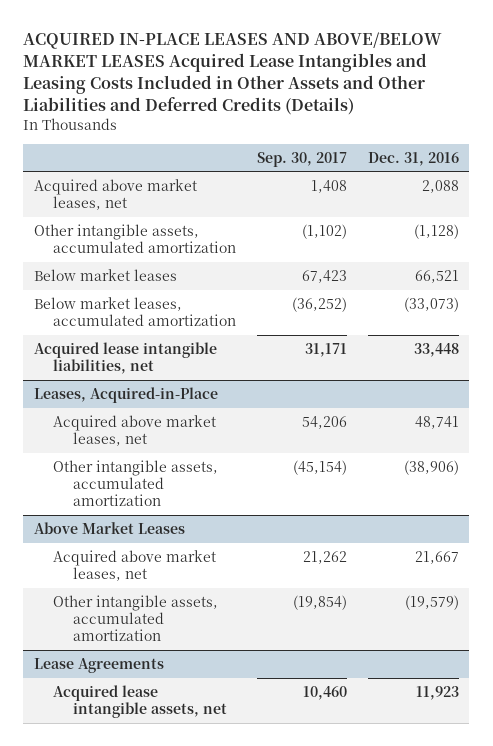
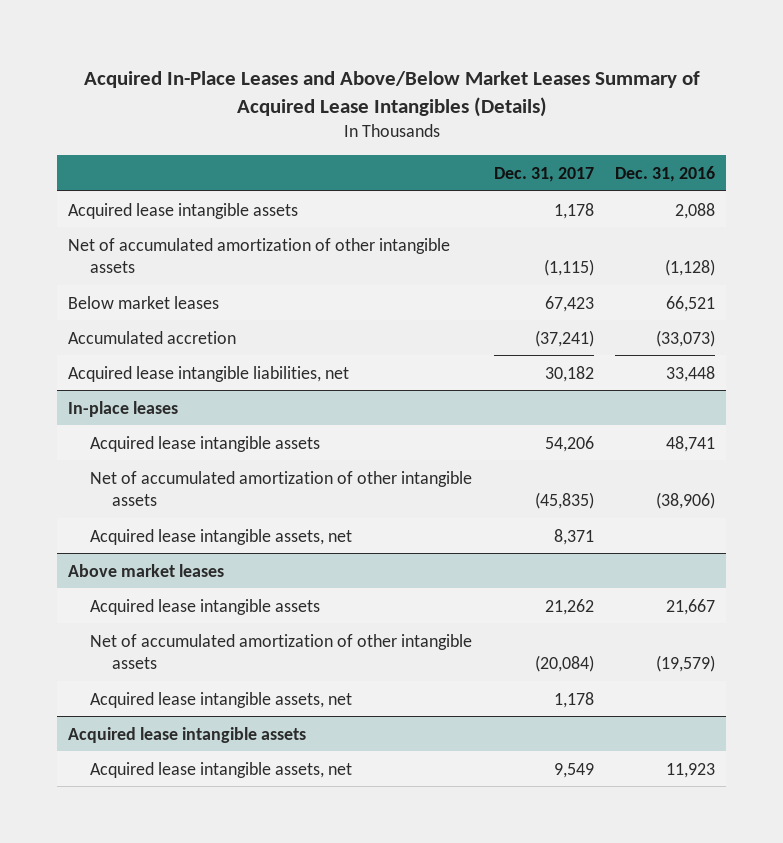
[23,32,443,115] ACQUIRED IN-PLACE LEASES AND ABOVE/BELOW MARKET LEASES Acquired Lease Intangibles and Leasing Costs Included in Other Assets and Other Liabilities and Deferred Credits (Details) -> [83,71,700,118] Acquired In-Place Leases and Above/Below Market Leases Summary of Acquired Lease Intangibles (Details)
[256,151,347,167] Sep. 30, 2017 -> none
none -> [493,166,594,182] Dec. 31, 2017
[33,178,197,211] Acquired above market leases, net -> [68,202,299,219] Acquired lease intangible assets
[33,223,237,254] Other intangible assets, accumulated amortization -> [68,237,451,273] Net of accumulated amortization of other intangible assets
[33,296,237,327] Below market leases, accumulated amortization -> [68,330,237,344] Accumulated accretion
[33,386,218,403] Leases, Acquired-in-Place -> [68,400,179,417] In-place leases
[53,414,217,447] Acquired above market leases, net -> [90,435,321,452] Acquired lease intangible assets
[53,459,219,507] Other intangible assets, accumulated amortization -> [90,470,473,506] Net of accumulated amortization of other intangible assets
none -> [90,528,353,545] Acquired lease intangible assets, net
[33,521,185,534] Above Market Leases -> [68,563,225,577] Above market leases
[53,549,217,582] Acquired above market leases, net -> [90,598,321,615] Acquired lease intangible assets
[53,594,219,642] Other intangible assets, accumulated amortization -> [90,633,473,669] Net of accumulated amortization of other intangible assets
none -> [90,691,353,708] Acquired lease intangible assets, net
[33,657,164,673] Lease Agreements -> [68,726,307,743] Acquired lease intangible assets

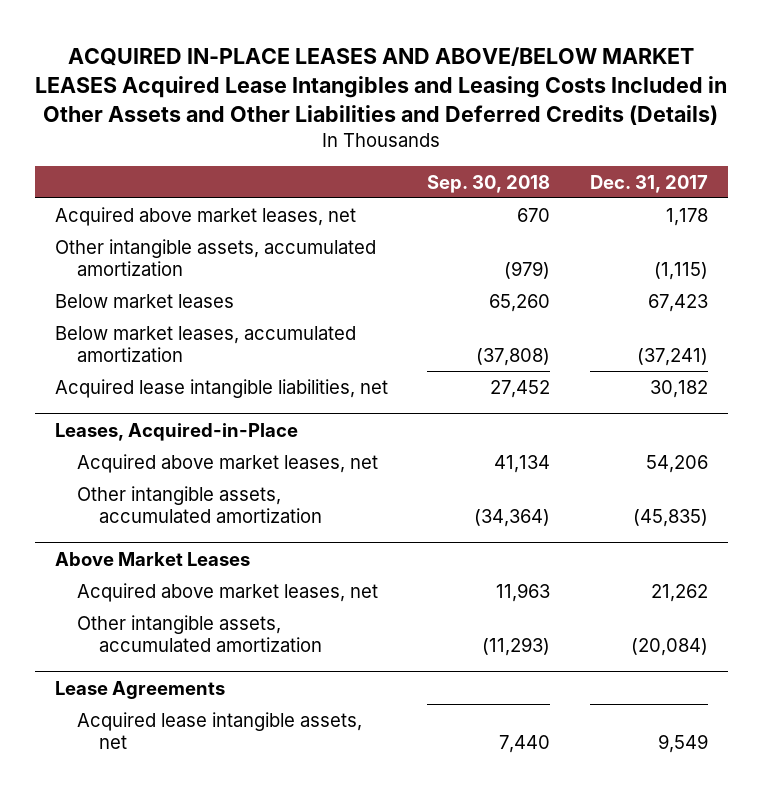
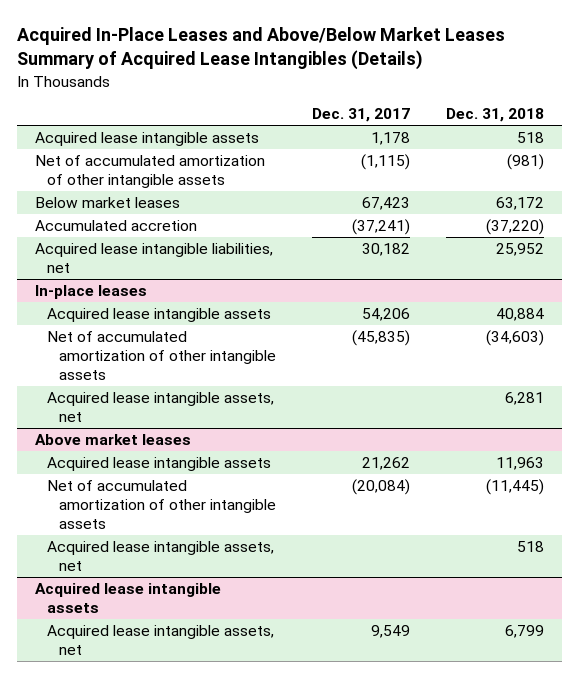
[35,47,728,126] ACQUIRED IN-PLACE LEASES AND ABOVE/BELOW MARKET LEASES Acquired Lease Intangibles and Leasing Costs Included in Other Assets and Other Liabilities and Deferred Credits (Details) -> [16,27,505,71] Acquired In-Place Leases and Above/Below Market Leases Summary of Acquired Lease Intangibles (Details)
[427,174,551,193] Sep. 30, 2018 -> none
none -> [445,108,544,123] Dec. 31, 2018
[55,206,357,226] Acquired above market leases, net -> [34,132,259,147] Acquired lease intangible assets
[55,238,377,276] Other intangible assets, accumulated amortization -> [34,155,265,188] Net of accumulated amortization of other intangible assets
[55,325,357,362] Below market leases, accumulated amortization -> [34,220,197,232] Accumulated accretion
[55,422,299,441] Leases, Acquired-in-Place -> [34,285,147,300] In-place leases
[77,453,379,473] Acquired above market leases, net -> [46,308,271,323] Acquired lease intangible assets
[77,485,323,523] Other intangible assets, accumulated amortization -> [46,331,276,380] Net of accumulated amortization of other intangible assets
none -> [46,392,274,422] Acquired lease intangible assets, net
[55,551,251,566] Above Market Leases -> [34,434,191,446] Above market leases
[77,582,379,602] Acquired above market leases, net -> [46,457,271,472] Acquired lease intangible assets
[77,614,323,652] Other intangible assets, accumulated amortization -> [46,480,276,529] Net of accumulated amortization of other intangible assets
none -> [46,541,274,571] Acquired lease intangible assets, net
[55,680,226,699] Lease Agreements -> [34,583,221,613] Acquired lease intangible assets

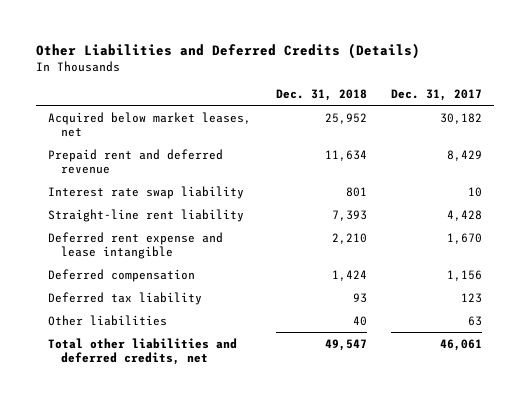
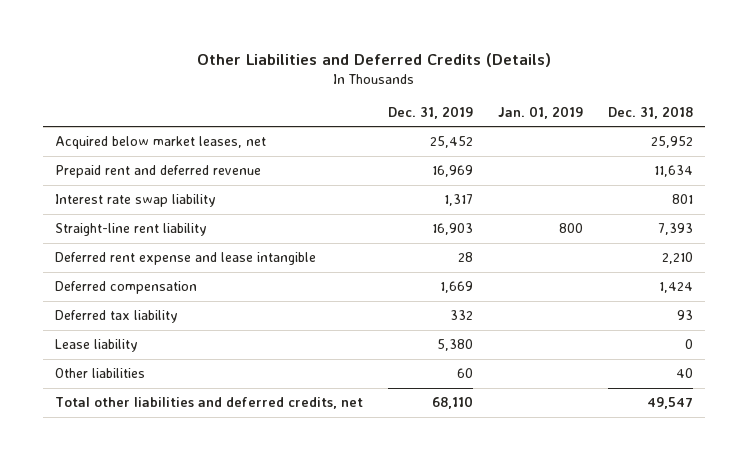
[390,89,482,102] Dec. 31, 2017 -> none
none -> [387,106,473,120] Dec. 31, 2019
none -> [497,106,583,120] Jan. 01, 2019
none -> [55,339,139,353] Lease liability

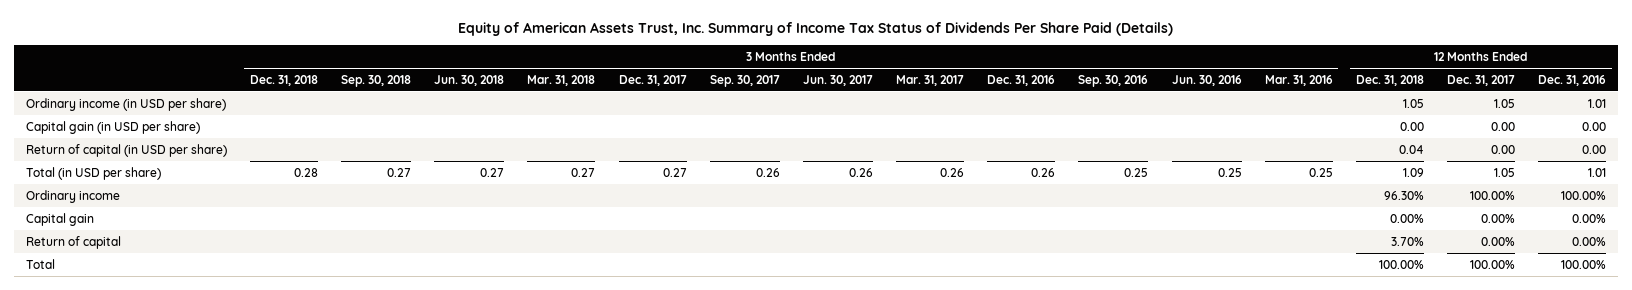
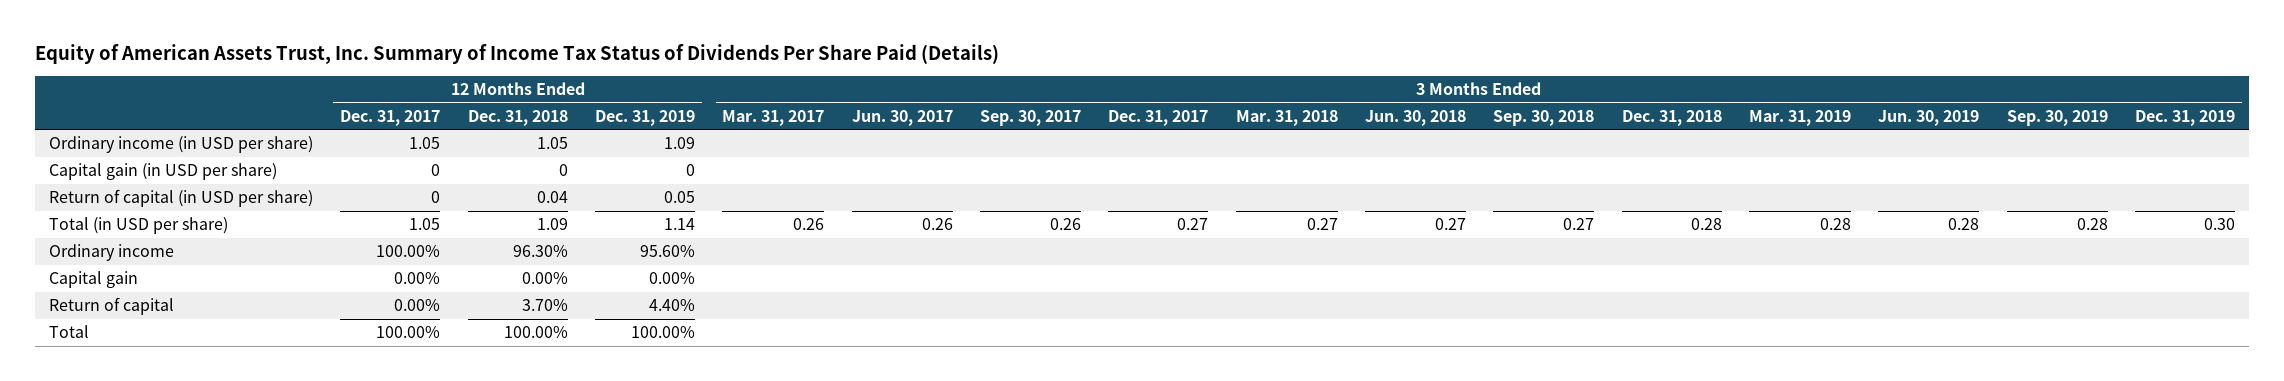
[987,74,1056,86] Dec. 31, 2016 -> none
[1078,74,1149,87] Sep. 30, 2016 -> none
[1171,74,1242,86] Jun. 30, 2016 -> none
[1264,74,1333,86] Mar. 31, 2016 -> none
[1538,74,1607,86] Dec. 31, 2016 -> none
none -> [594,109,695,126] Dec. 31, 2019
none -> [1749,109,1852,126] Mar. 31, 2019
none -> [1878,109,1980,126] Jun. 30, 2019
none -> [2006,109,2108,126] Sep. 30, 2019
none -> [2135,109,2236,126] Dec. 31, 2019
[1399,121,1424,131] 0.00 -> [558,164,568,177] 0
[1491,121,1516,131] 0.00 -> [431,164,441,177] 0
[1491,144,1516,154] 0.00 -> [431,191,441,204] 0

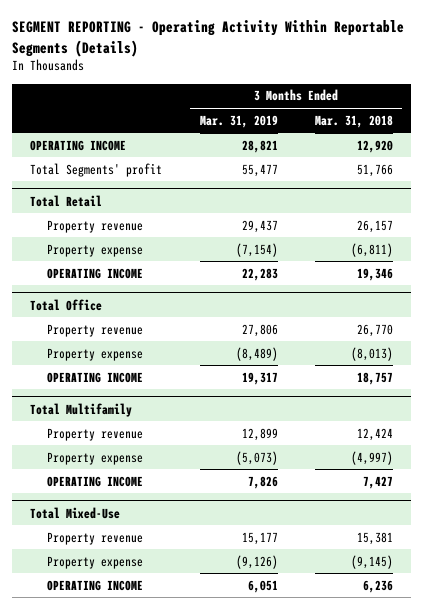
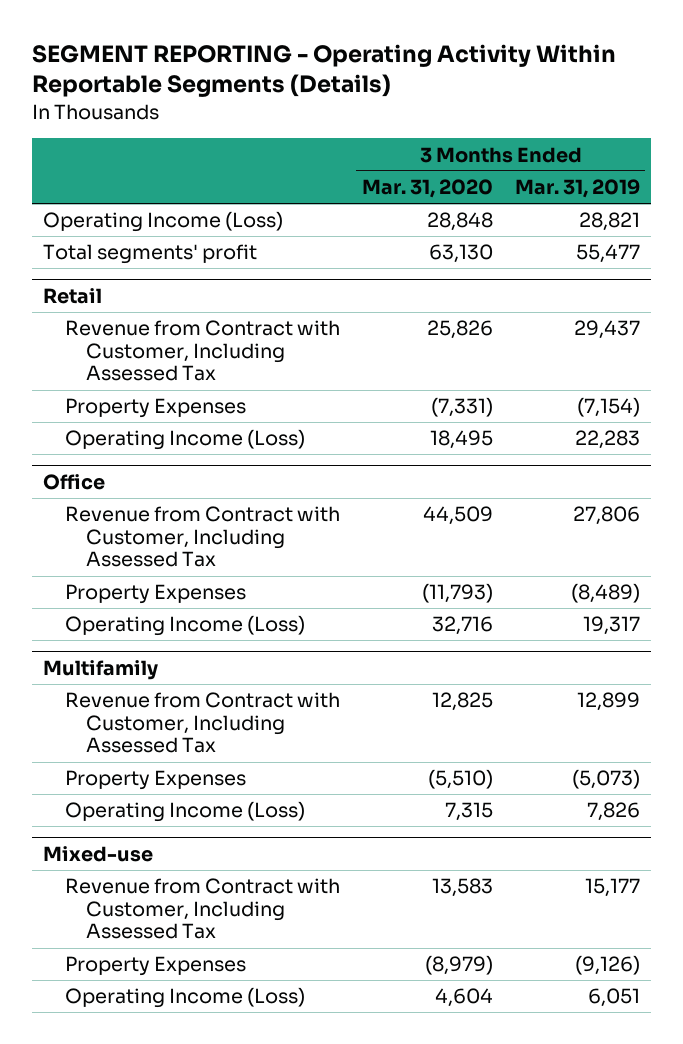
[314,114,393,128] Mar. 31, 2018 -> none
none -> [361,178,493,198] Mar. 31, 2020
[30,139,127,151] OPERATING INCOME -> [42,211,283,233] Operating Income (Loss)
[30,162,163,177] Total Segments' profit -> [42,244,257,265] Total segments' profit
[30,194,103,207] Total Retail -> [42,287,102,304] Retail
[47,219,144,233] Property revenue -> [64,320,340,382] Revenue from Contract with Customer, Including Assessed Tax
[47,243,144,257] Property expense -> [64,398,246,419] Property Expenses
[47,267,144,279] OPERATING INCOME -> [64,429,305,451] Operating Income (Loss)
[30,298,103,311] Total Office -> [42,473,105,490] Office
[47,323,144,337] Property revenue -> [64,506,340,568] Revenue from Contract with Customer, Including Assessed Tax
[47,347,144,361] Property expense -> [64,584,246,605] Property Expenses
[47,371,144,383] OPERATING INCOME -> [64,615,305,637] Operating Income (Loss)
[30,402,133,417] Total Multifamily -> [42,659,158,680] Multifamily
[47,427,144,441] Property revenue -> [64,692,340,754] Revenue from Contract with Customer, Including Assessed Tax
[47,451,144,465] Property expense -> [64,770,246,791] Property Expenses
[47,475,144,487] OPERATING INCOME -> [64,801,305,823] Operating Income (Loss)
[30,506,121,519] Total Mixed-Use -> [42,845,153,862] Mixed-use
[47,531,144,545] Property revenue -> [64,878,340,940] Revenue from Contract with Customer, Including Assessed Tax
[47,555,144,569] Property expense -> [64,956,246,977] Property Expenses
[47,579,144,591] OPERATING INCOME -> [64,987,305,1009] Operating Income (Loss)

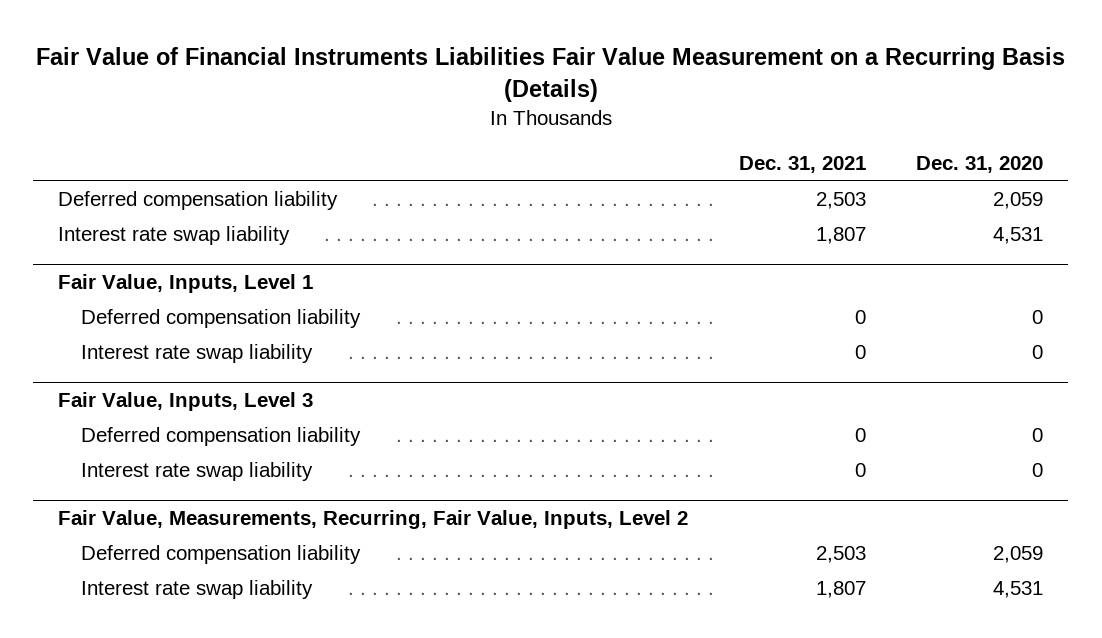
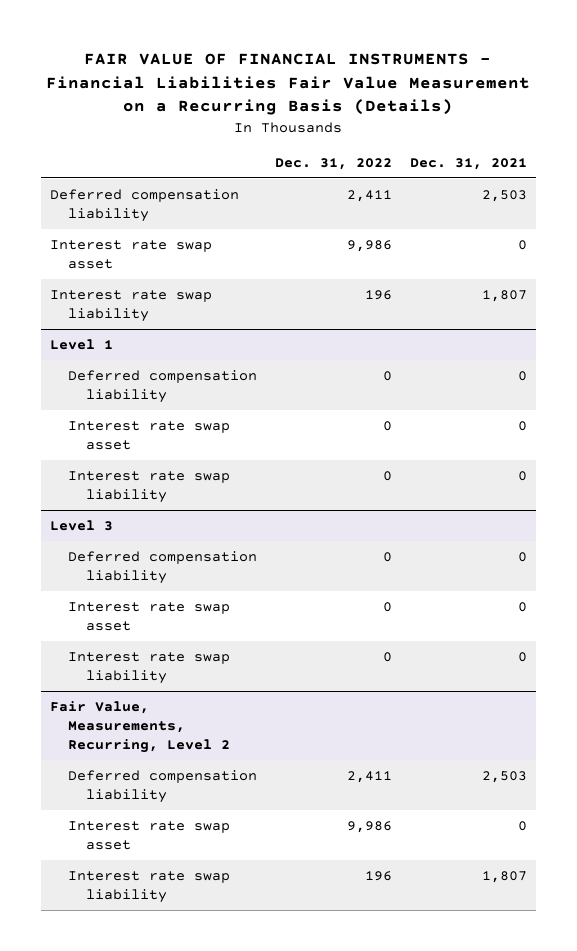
[35,46,1065,102] Fair Value of Financial Instruments Liabilities Fair Value Measurement on a Recurring Basis (Details) -> [46,53,531,116] FAIR VALUE OF FINANCIAL INSTRUMENTS - Financial Liabilities Fair Value Measurement on a Recurring Basis (Details)
[916,155,1044,173] Dec. 31, 2020 -> none
none -> [275,157,393,170] Dec. 31, 2022
none -> [49,239,212,270] Interest rate swap asset
[58,273,314,293] Fair Value, Inputs, Level 1 -> [49,338,113,350] Level 1
none -> [68,420,231,451] Interest rate swap asset
[58,391,314,411] Fair Value, Inputs, Level 3 -> [49,519,113,531] Level 3
none -> [68,601,231,632] Interest rate swap asset
[58,509,689,529] Fair Value, Measurements, Recurring, Fair Value, Inputs, Level 2 -> [49,700,231,754] Fair Value, Measurements, Recurring, Level 2
none -> [68,820,231,851] Interest rate swap asset

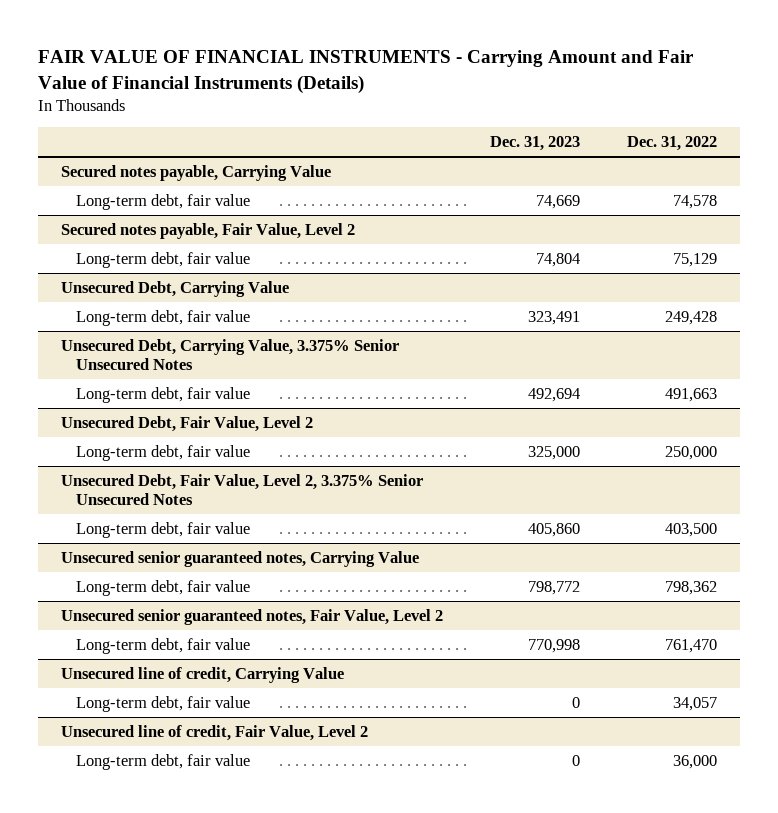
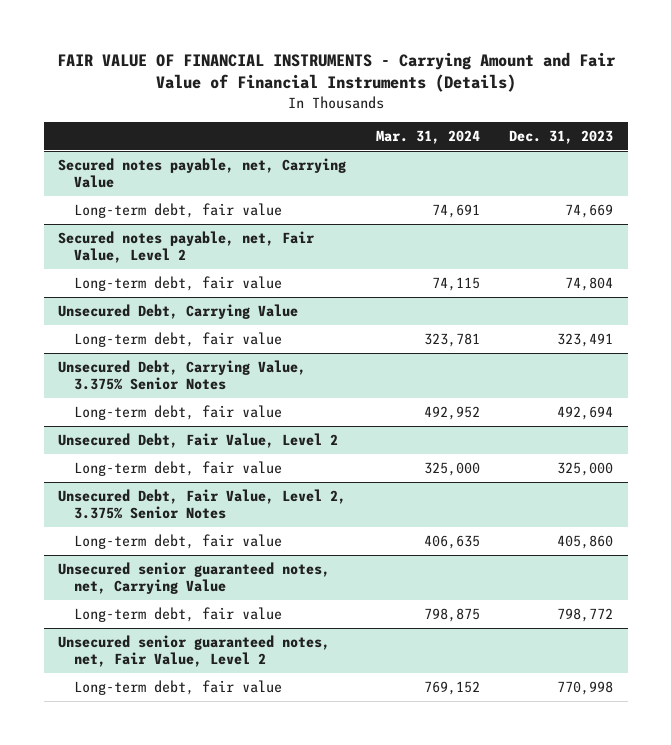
[627,136,718,152] Dec. 31, 2022 -> none
none -> [375,129,480,144] Mar. 31, 2024
[61,164,332,181] Secured notes payable, Carrying Value -> [58,157,347,188] Secured notes payable, net, Carrying Value
[61,222,356,239] Secured notes payable, Fair Value, Level 2 -> [58,230,316,263] Secured notes payable, net, Fair Value, Level 2
[61,338,400,371] Unsecured Debt, Carrying Value, 3.375% Senior Unsecured Notes -> [58,359,307,390] Unsecured Debt, Carrying Value, 3.375% Senior Notes
[61,473,424,506] Unsecured Debt, Fair Value, Level 2, 3.375% Senior Unsecured Notes -> [58,488,347,519] Unsecured Debt, Fair Value, Level 2, 3.375% Senior Notes
[61,550,420,567] Unsecured senior guaranteed notes, Carrying Value -> [58,561,331,594] Unsecured senior guaranteed notes, net, Carrying Value
[61,608,444,625] Unsecured senior guaranteed notes, Fair Value, Level 2 -> [58,634,331,667] Unsecured senior guaranteed notes, net, Fair Value, Level 2
[61,666,345,683] Unsecured line of credit, Carrying Value -> none
[76,695,251,712] Long-term debt, fair value -> none
[61,724,369,741] Unsecured line of credit, Fair Value, Level 2 -> none
[76,753,251,770] Long-term debt, fair value -> none

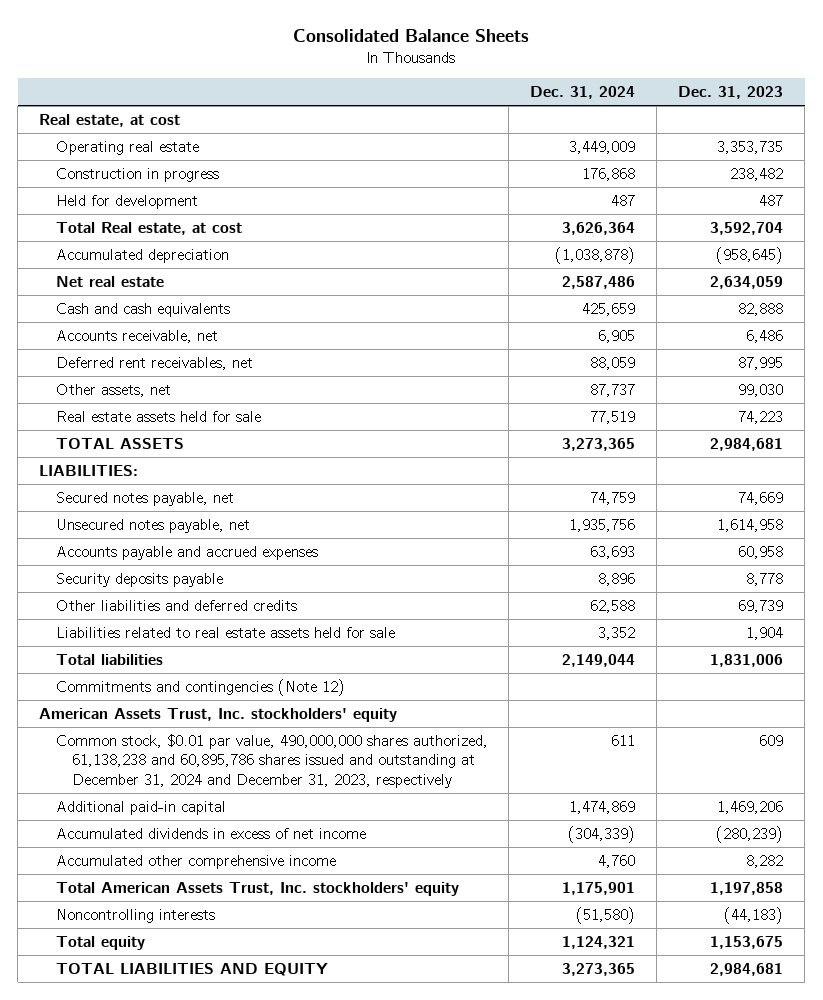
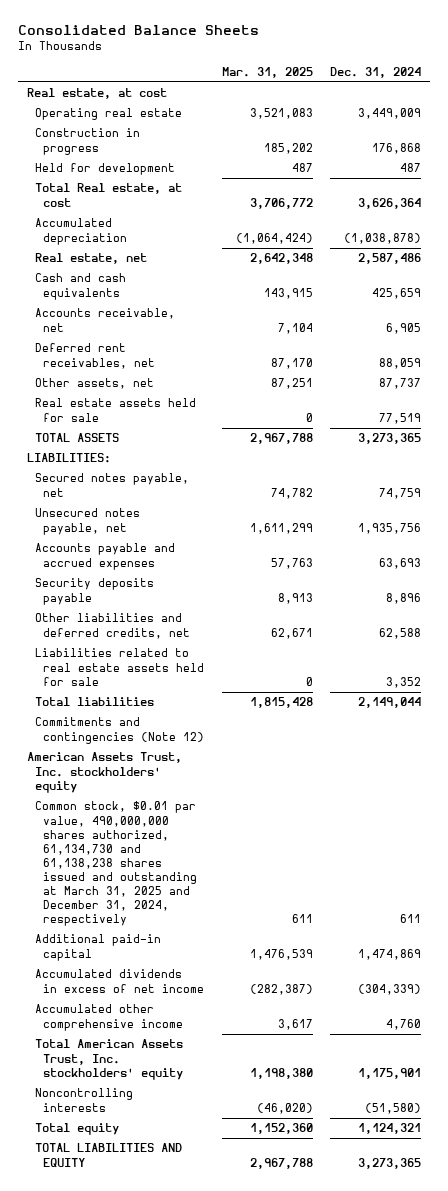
[678,85,784,99] Dec. 31, 2023 -> none
none -> [221,66,313,78] Mar. 31, 2025
[55,275,164,287] Net real estate -> [34,253,147,265] Real estate, net
[55,599,297,611] Other liabilities and deferred credits -> [34,613,191,639] Other liabilities and deferred credits, net
[55,733,488,788] Common stock, $0.01 par value, 490,000,000 shares authorized, 61,138,238 and 60,895,786 shares issued and outstanding at December 31, 2024 and December 31, 2023, respectively -> [34,801,198,927] Common stock, $0.01 par value, 490,000,000 shares authorized, 61,134,730 and 61,138,238 shares issued and outstanding at March 31, 2025 and December 31, 2024, respectively

